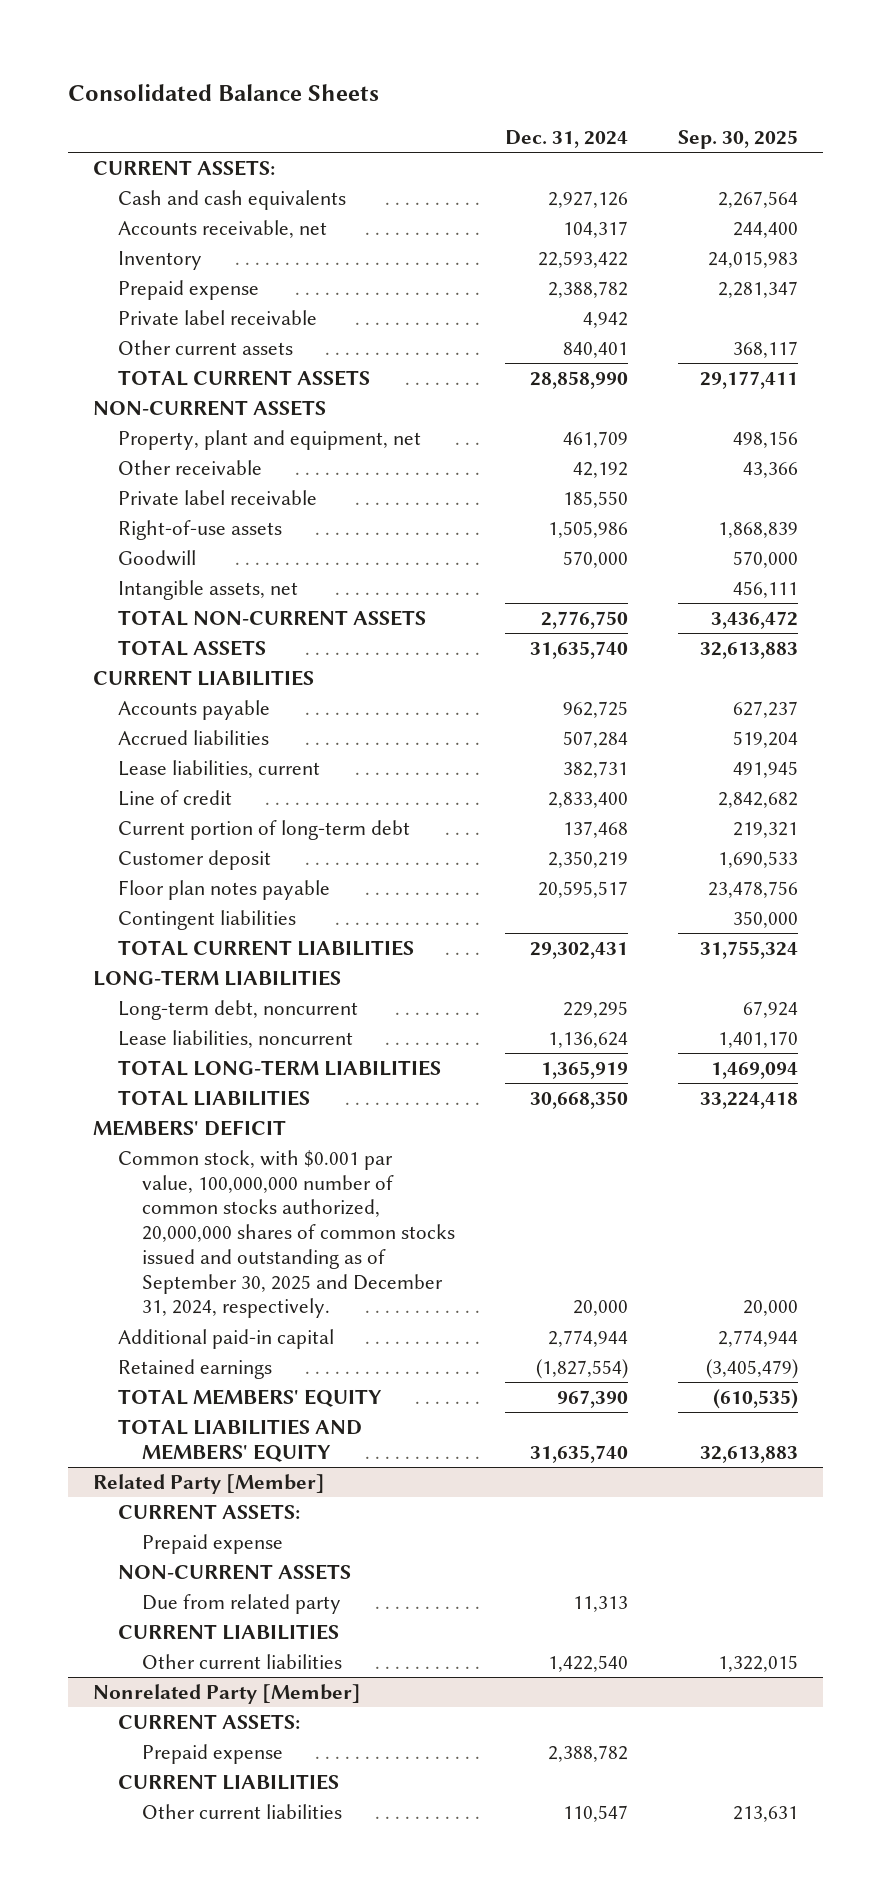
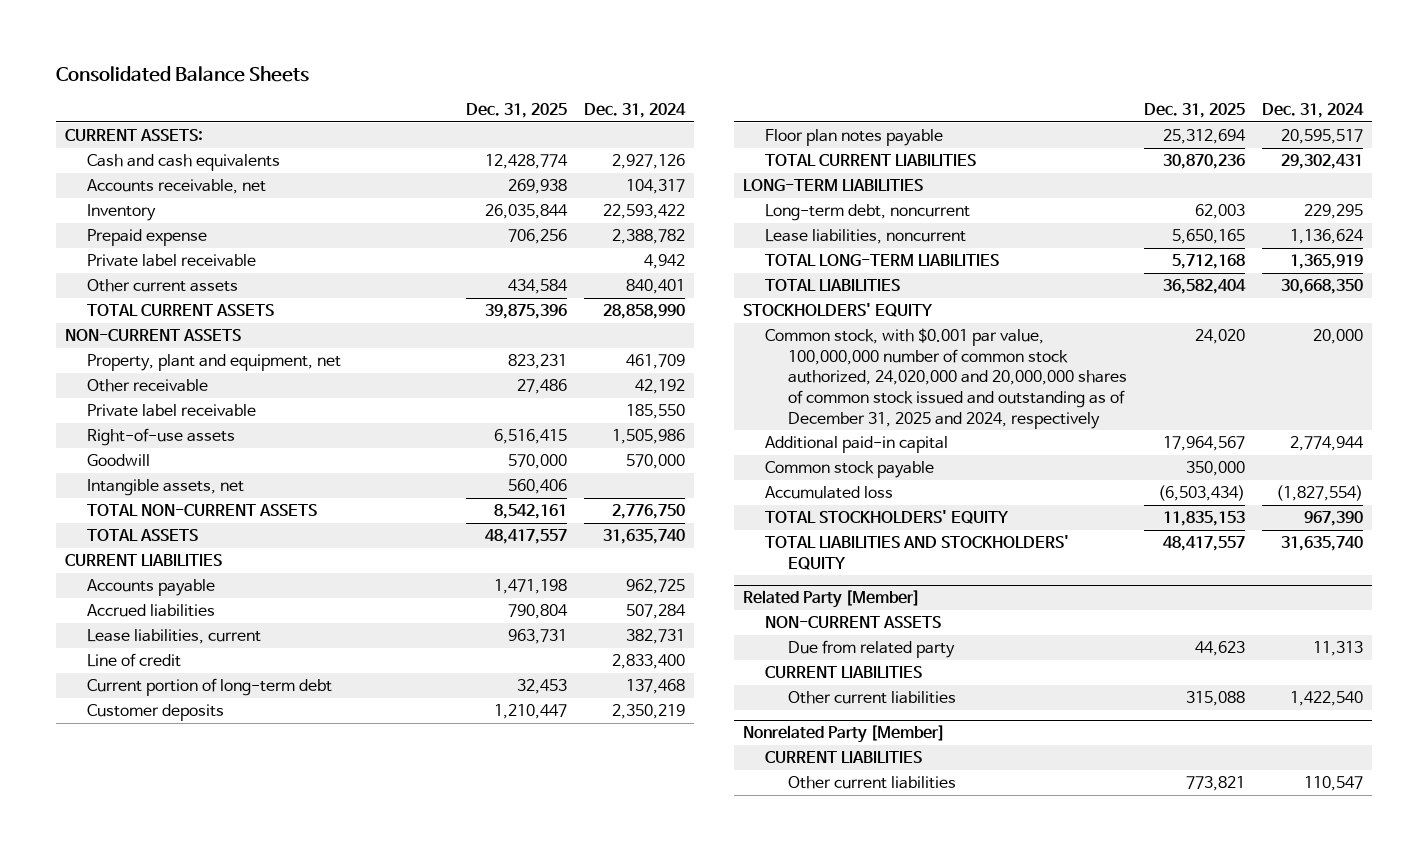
[677,129,798,149] Sep. 30, 2025 -> none
none -> [466,103,568,119] Dec. 31, 2025
[117,849,271,870] Customer deposit -> [87,704,225,722] Customer deposits
[117,909,296,930] Contingent liabilities -> none
[93,1119,287,1136] MEMBERS' DEFICIT -> [742,303,933,318] STOCKHOLDERS' EQUITY
[117,1149,456,1319] Common stock, with $0.001 par value, 100,000,000 number of common stocks authorized, 20,000,000 shares of common stocks issued and outstanding as of September 30, 2025 and December 31, 2024, respectively. -> [765,328,1128,429] Common stock, with $0.001 par value, 100,000,000 number of common stock authorized, 24,020,000 and 20,000,000 shares of common stock issued and outstanding as of December 31, 2025 and 2024, respectively
none -> [765,461,935,479] Common stock payable
[117,1358,272,1379] Retained earnings -> [765,486,894,500] Accumulated loss
[117,1388,382,1407] TOTAL MEMBERS' EQUITY -> [765,510,1010,525] TOTAL STOCKHOLDERS' EQUITY
[117,1418,362,1462] TOTAL LIABILITIES AND MEMBERS' EQUITY -> [765,535,1070,570] TOTAL LIABILITIES AND STOCKHOLDERS' EQUITY
[117,1503,300,1520] CURRENT ASSETS: -> none
[142,1533,284,1554] Prepaid expense -> none
[117,1713,300,1730] CURRENT ASSETS: -> none
[142,1743,284,1764] Prepaid expense -> none

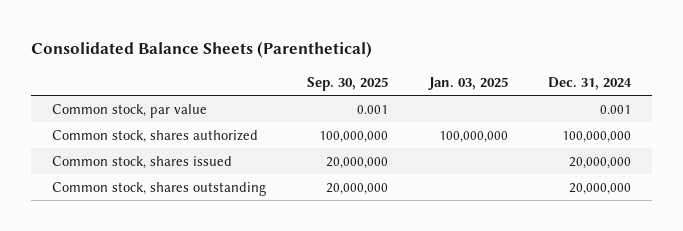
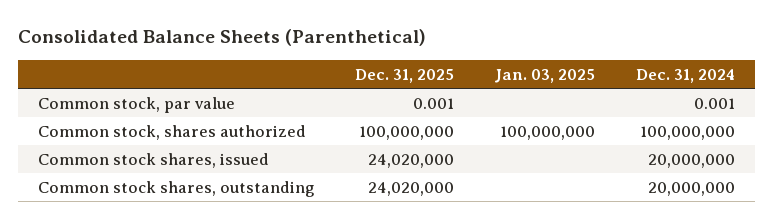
[306,76,388,91] Sep. 30, 2025 -> none
none -> [355,68,455,83] Dec. 31, 2025
[51,155,232,169] Common stock, shares issued -> [37,152,269,168] Common stock shares, issued
[51,181,266,196] Common stock, shares outstanding -> [37,180,315,197] Common stock shares, outstanding

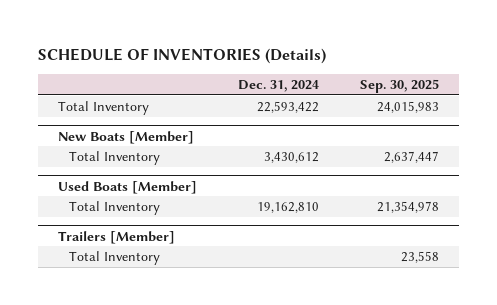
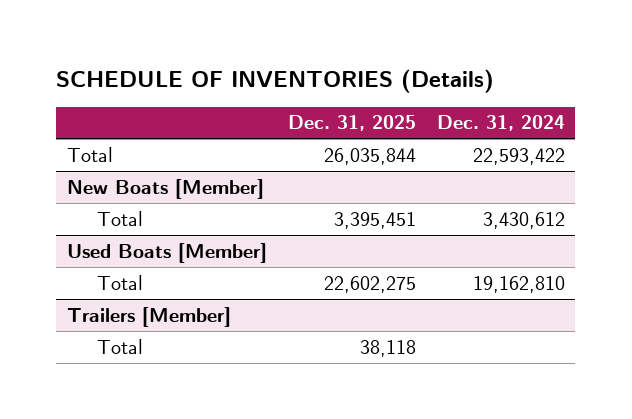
[359,78,439,93] Sep. 30, 2025 -> none
none -> [287,115,416,132] Dec. 31, 2025
[58,100,150,115] Total Inventory -> [66,146,113,162] Total
[68,150,160,165] Total Inventory -> [97,210,144,226] Total
[68,200,160,215] Total Inventory -> [97,274,144,290] Total
[68,250,160,265] Total Inventory -> [97,338,144,354] Total

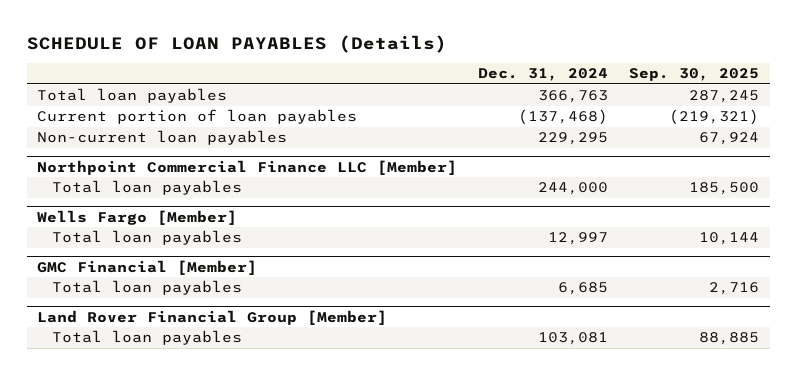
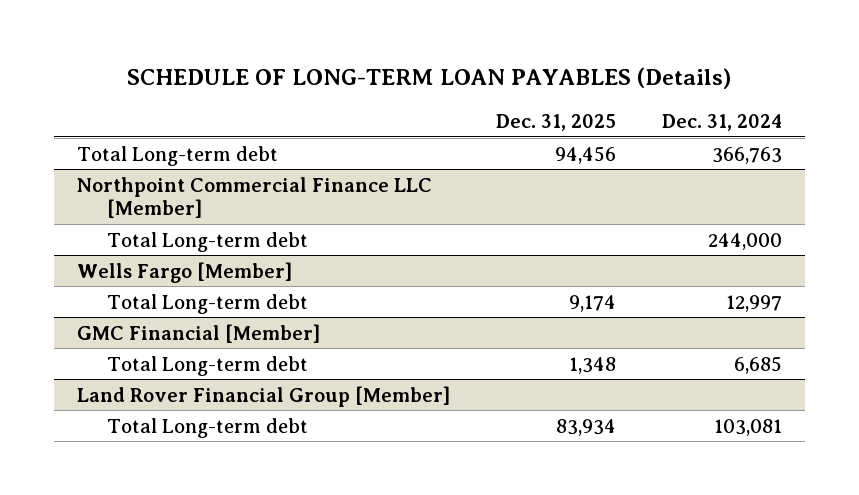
[26,34,447,53] SCHEDULE OF LOAN PAYABLES (Details) -> [127,67,732,90] SCHEDULE OF LONG-TERM LOAN PAYABLES (Details)
[629,68,760,82] Sep. 30, 2025 -> none
none -> [495,113,616,131] Dec. 31, 2025
[37,109,358,125] Current portion of loan payables -> none
[37,130,288,146] Non-current loan payables -> none
[37,88,228,104] Total loan payables -> [76,145,278,166] Total Long-term debt
[52,180,243,196] Total loan payables -> [107,231,309,252] Total Long-term debt
[52,230,243,246] Total loan payables -> [107,293,309,314] Total Long-term debt
[52,280,243,296] Total loan payables -> [107,355,309,376] Total Long-term debt
[52,330,243,346] Total loan payables -> [107,417,309,438] Total Long-term debt

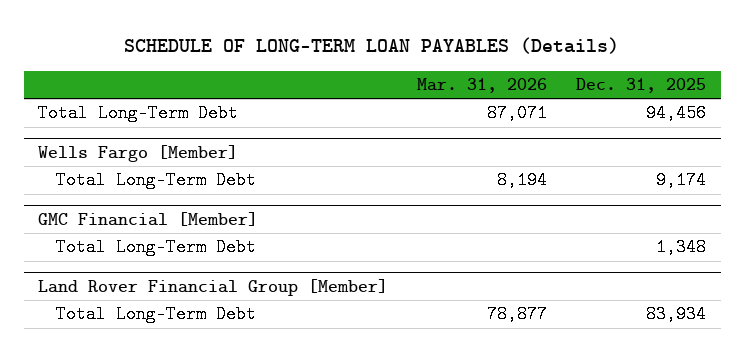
[661,113,782,131] Dec. 31, 2024 -> none
none -> [417,78,548,94] Mar. 31, 2026
[76,176,432,219] Northpoint Commercial Finance LLC [Member] -> none
[107,231,309,252] Total Long-term debt -> none
[76,145,278,166] Total Long-term debt -> [38,104,239,123] Total Long-Term Debt
[107,293,309,314] Total Long-term debt -> [55,171,256,190] Total Long-Term Debt
[107,355,309,376] Total Long-term debt -> [55,238,256,257] Total Long-Term Debt
[107,417,309,438] Total Long-term debt -> [55,305,256,324] Total Long-Term Debt

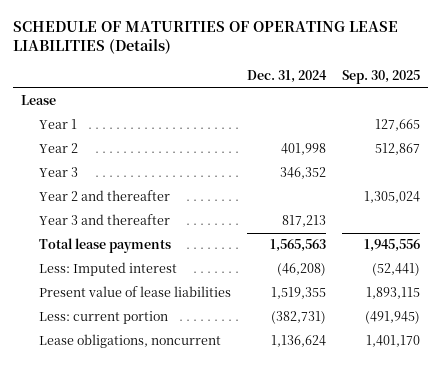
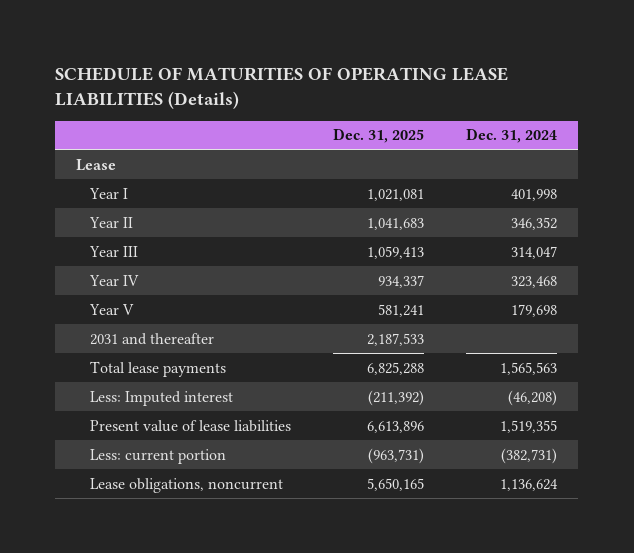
[341,70,420,85] Sep. 30, 2025 -> none
none -> [332,128,424,144] Dec. 31, 2025
[38,119,77,130] Year 1 -> none
[38,190,170,202] Year 2 and thereafter -> none
[38,214,170,226] Year 3 and thereafter -> none
[38,143,78,154] Year 2 -> [88,187,128,199] Year I
[38,167,78,178] Year 3 -> [88,216,133,228] Year II
none -> [88,245,138,257] Year III
none -> [88,274,139,286] Year IV
none -> [88,303,134,315] Year V
none -> [89,332,214,345] 2031 and thereafter

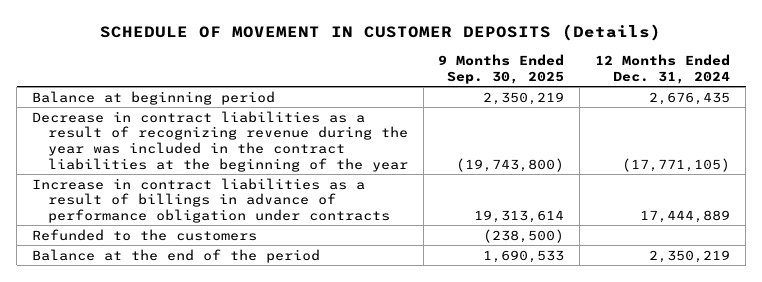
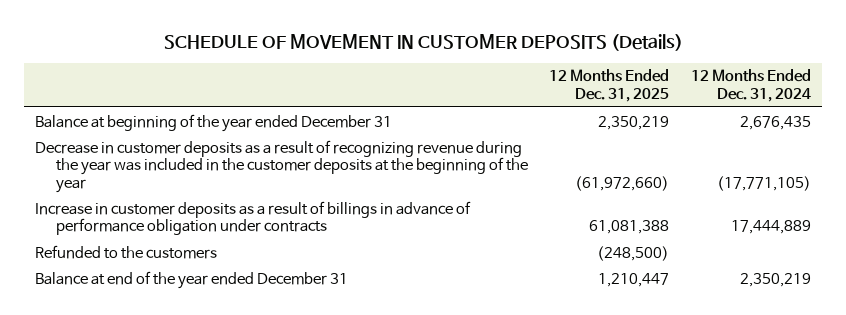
[438,54,565,84] 9 Months Ended Sep. 30, 2025 -> none
none -> [549,69,670,102] 12 Months Ended Dec. 31, 2025
[32,90,276,105] Balance at beginning period -> [34,113,392,132] Balance at beginning of the year ended December 31
[32,110,408,172] Decrease in contract liabilities as a result of recognizing revenue during the year was included in the contract liabilities at the beginning of the year -> [34,139,528,193] Decrease in customer deposits as a result of recognizing revenue during the year was included in the customer deposits at the beginning of the year
[32,177,390,224] Increase in contract liabilities as a result of billings in advance of performance obligation under contracts -> [34,200,471,236] Increase in customer deposits as a result of billings in advance of performance obligation under contracts
[32,248,321,263] Balance at the end of the period -> [34,270,348,289] Balance at end of the year ended December 31

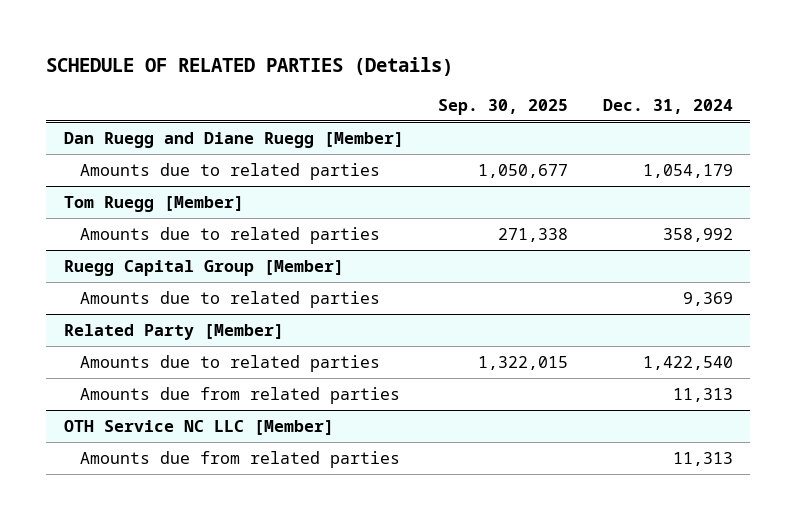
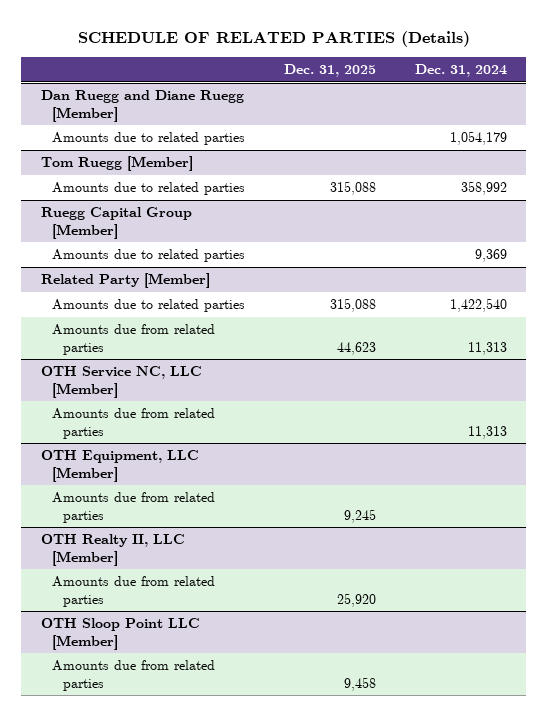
[438,98,569,115] Sep. 30, 2025 -> none
none -> [283,64,376,78] Dec. 31, 2025
[63,419,334,435] OTH Service NC LLC [Member] -> [40,366,202,398] OTH Service NC, LLC [Member]
none -> [40,450,199,482] OTH Equipment, LLC [Member]
none -> [52,492,216,523] Amounts due from related parties
none -> [40,534,185,566] OTH Realty II, LLC [Member]
none -> [52,576,216,607] Amounts due from related parties
none -> [40,618,200,650] OTH Sloop Point LLC [Member]
none -> [52,660,216,691] Amounts due from related parties

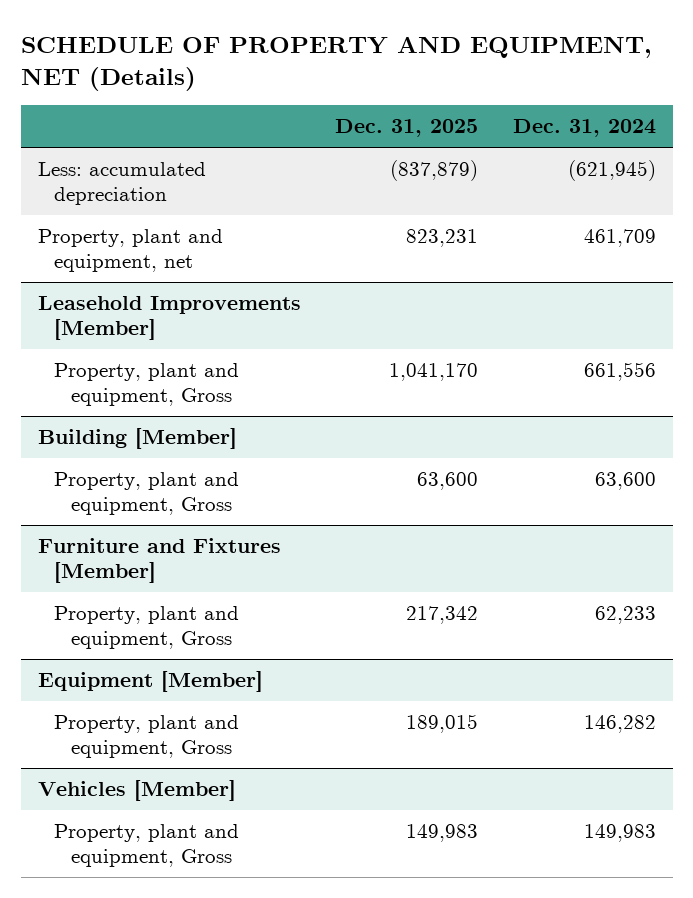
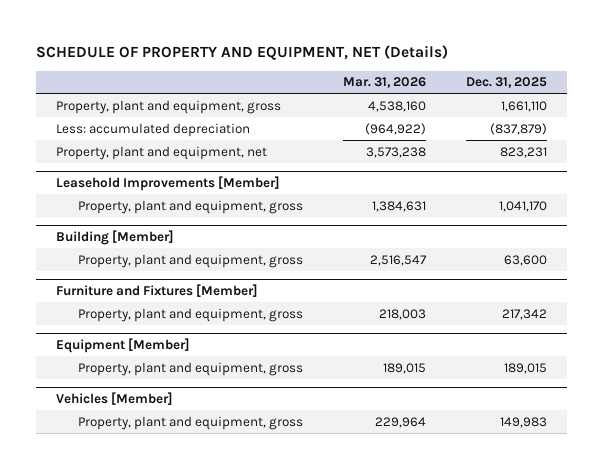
[512,119,656,138] Dec. 31, 2024 -> none
none -> [343,77,427,89] Mar. 31, 2026
none -> [56,99,282,114] Property, plant and equipment, gross
[54,362,240,407] Property, plant and equipment, Gross -> [77,199,303,214] Property, plant and equipment, gross
[54,471,240,516] Property, plant and equipment, Gross -> [77,253,303,268] Property, plant and equipment, gross
[54,605,240,650] Property, plant and equipment, Gross -> [77,307,303,322] Property, plant and equipment, gross
[54,714,240,759] Property, plant and equipment, Gross -> [77,361,303,376] Property, plant and equipment, gross
[54,823,240,868] Property, plant and equipment, Gross -> [77,415,303,430] Property, plant and equipment, gross

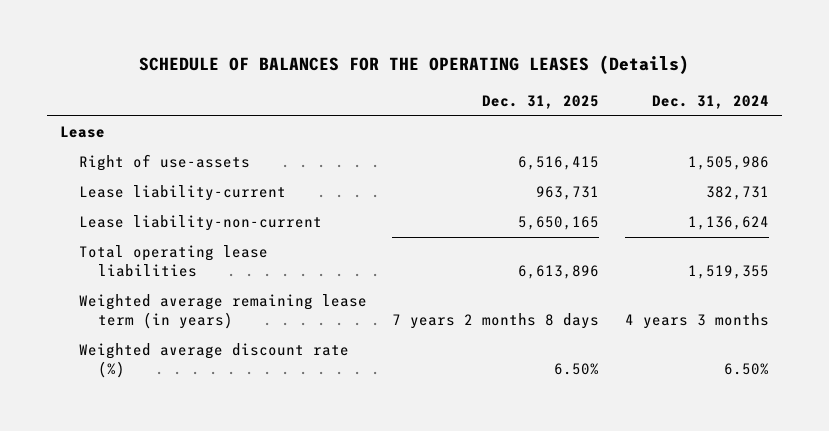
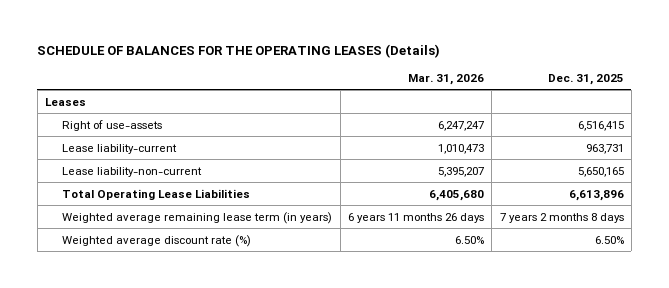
[652,94,770,109] Dec. 31, 2024 -> none
none -> [407,73,484,85] Mar. 31, 2026
[59,126,105,139] Lease -> none
none -> [45,97,87,106] Leases
[78,245,268,278] Total operating lease liabilities -> [62,188,251,200] Total Operating Lease Liabilities

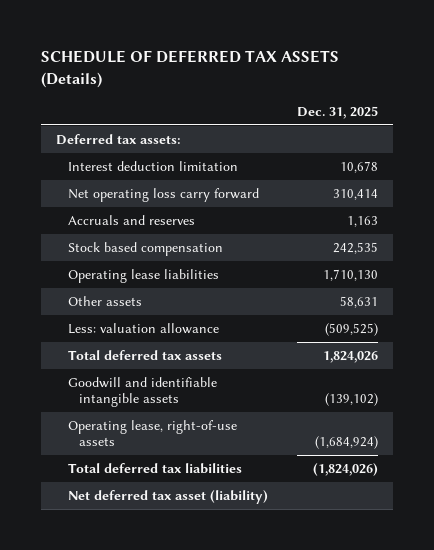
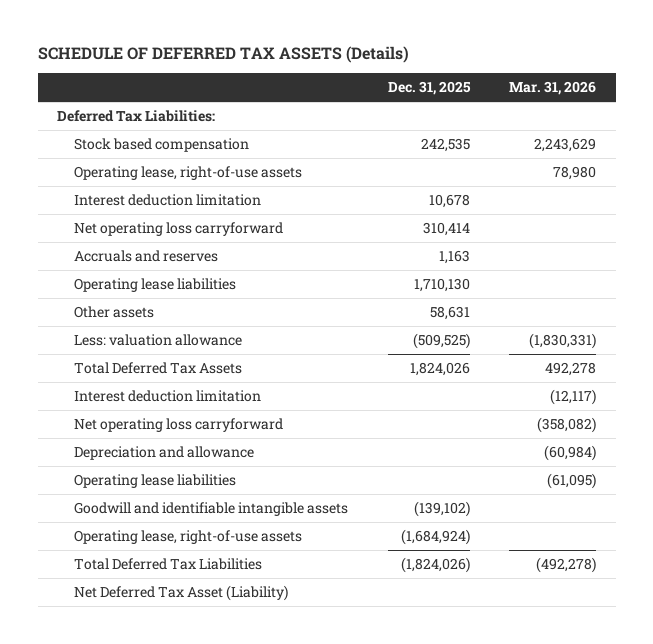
none -> [509,81,597,96] Mar. 31, 2026
[55,134,181,146] Deferred tax assets: -> [57,110,216,123] Deferred Tax Liabilities:
[67,242,223,257] Stock based compensation -> [74,138,250,153] Stock based compensation
none -> [74,166,303,181] Operating lease, right-of-use assets
[67,188,259,203] Net operating loss carry forward -> [74,222,284,237] Net operating loss carryforward
[67,350,222,361] Total deferred tax assets -> [74,362,243,375] Total Deferred Tax Assets
none -> [74,390,262,403] Interest deduction limitation
none -> [74,418,284,433] Net operating loss carryforward
none -> [74,446,255,461] Depreciation and allowance
none -> [74,474,237,489] Operating lease liabilities
[67,463,242,475] Total deferred tax liabilities -> [74,558,263,571] Total Deferred Tax Liabilities
[67,490,268,505] Net deferred tax asset (liability) -> [74,585,289,602] Net Deferred Tax Asset (Liability)

